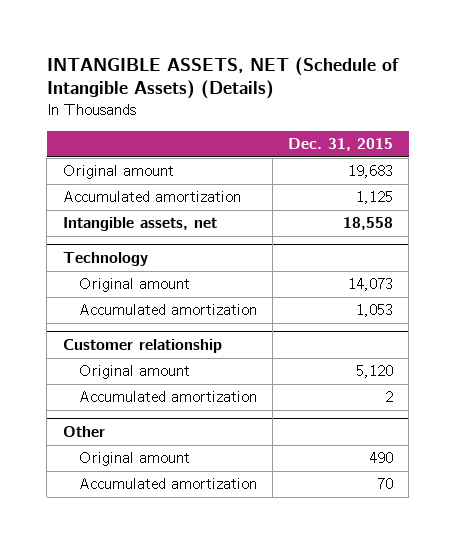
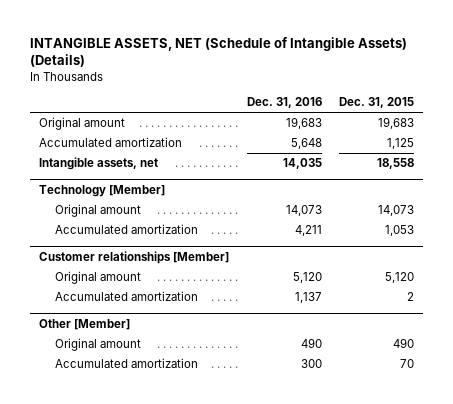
none -> [246,97,322,109] Dec. 31, 2016
[62,252,148,267] Technology -> [38,184,165,197] Technology [Member]
[62,339,222,354] Customer relationship -> [38,250,229,264] Customer relationships [Member]
[62,426,105,438] Other -> [38,318,130,330] Other [Member]

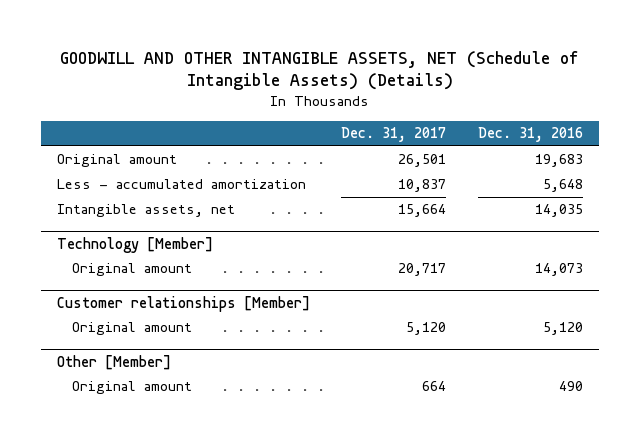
[29,36,407,68] INTANGIBLE ASSETS, NET (Schedule of Intangible Assets) (Details) -> [59,50,579,91] GOODWILL AND OTHER INTANGIBLE ASSETS, NET (Schedule of Intangible Assets) (Details)
[339,97,415,109] Dec. 31, 2015 -> none
none -> [341,127,447,143] Dec. 31, 2017
[38,137,182,148] Accumulated amortization -> [56,179,306,190] Less - accumulated amortization
[55,224,199,235] Accumulated amortization -> none
[55,291,199,302] Accumulated amortization -> none
[55,358,199,369] Accumulated amortization -> none

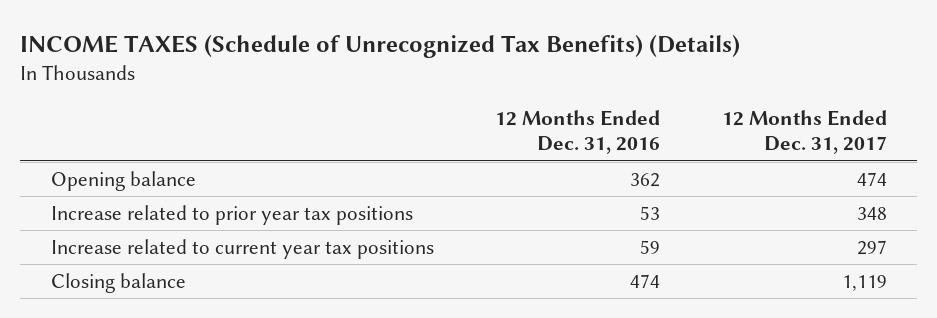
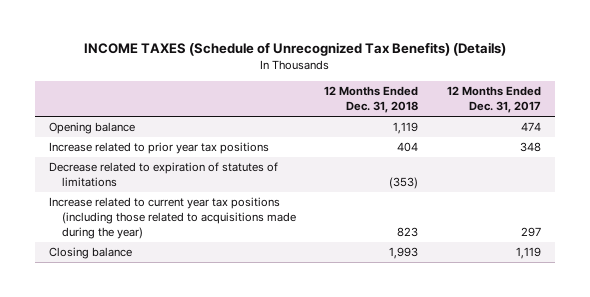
[495,109,661,155] 12 Months Ended Dec. 31, 2016 -> none
none -> [324,86,419,114] 12 Months Ended Dec. 31, 2018
none -> [49,162,279,188] Decrease related to expiration of statutes of limitations
[50,238,434,259] Increase related to current year tax positions -> [49,197,296,240] Increase related to current year tax positions (including those related to acquisitions made during the year)

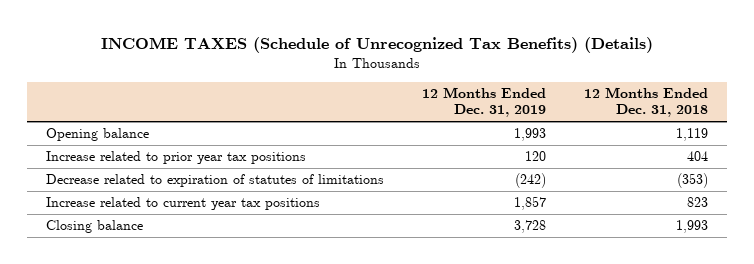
[446,86,541,114] 12 Months Ended Dec. 31, 2017 -> none
none -> [422,87,547,118] 12 Months Ended Dec. 31, 2019
[49,197,296,240] Increase related to current year tax positions (including those related to acquisitions made during the year) -> [46,197,321,211] Increase related to current year tax positions

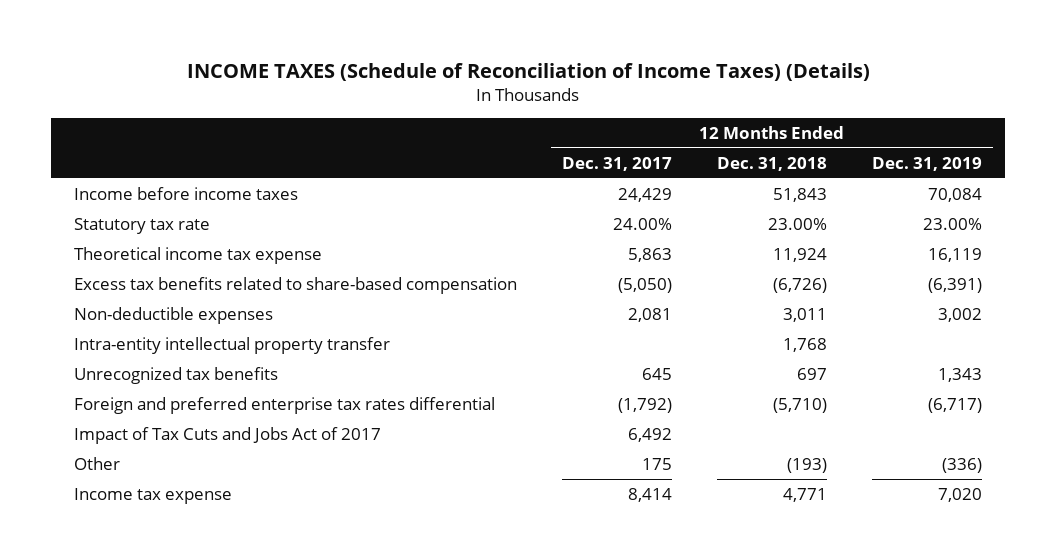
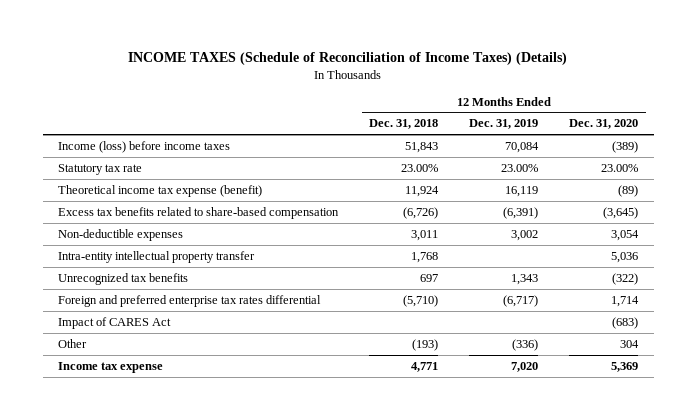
[561,156,672,171] Dec. 31, 2017 -> none
none -> [569,119,639,130] Dec. 31, 2020
[73,187,298,201] Income before income taxes -> [58,140,231,153] Income (loss) before income taxes
[73,247,322,265] Theoretical income tax expense -> [58,184,263,197] Theoretical income tax expense (benefit)
[73,427,381,445] Impact of Tax Cuts and Jobs Act of 2017 -> [58,316,172,329] Impact of CARES Act

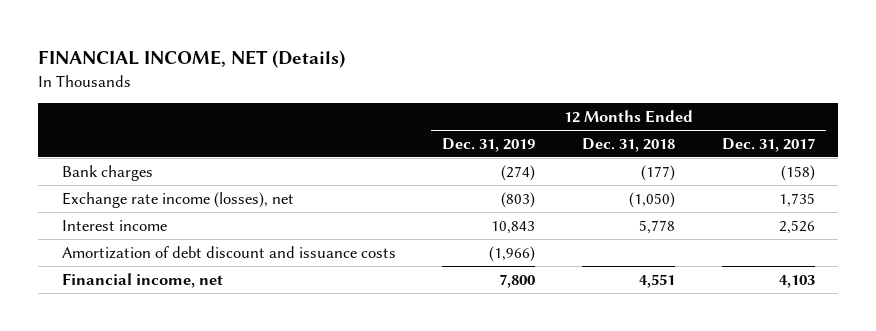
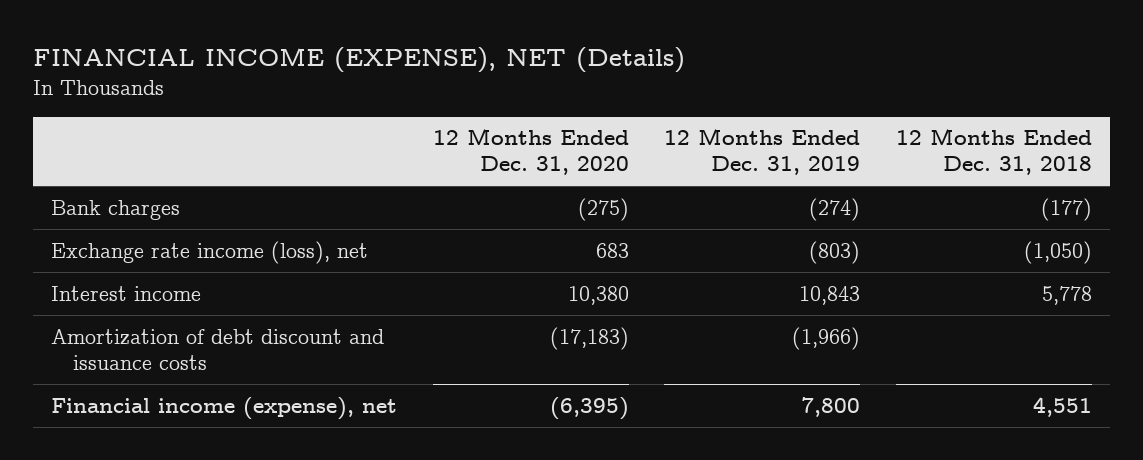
[38,50,346,69] FINANCIAL INCOME, NET (Details) -> [33,47,686,74] FINANCIAL INCOME (EXPENSE), NET (Details)
[721,137,815,152] Dec. 31, 2017 -> none
none -> [432,128,629,176] 12 Months Ended Dec. 31, 2020
[61,191,294,208] Exchange rate income (losses), net -> [51,240,369,264] Exchange rate income (loss), net
[61,272,223,288] Financial income, net -> [51,396,398,420] Financial income (expense), net

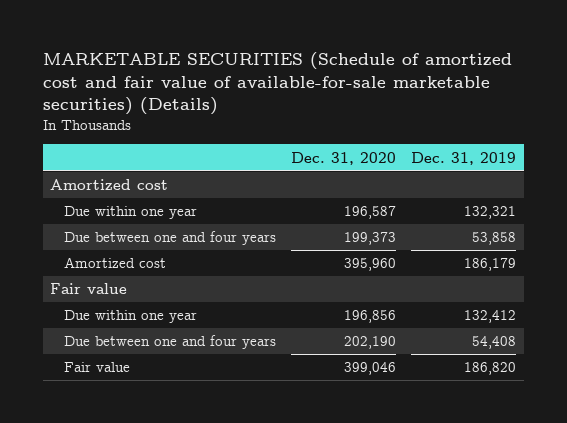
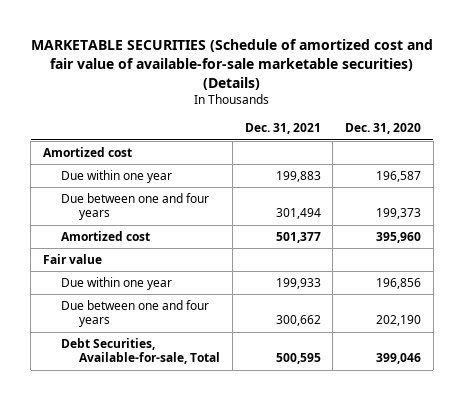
[411,151,517,165] Dec. 31, 2019 -> none
none -> [244,123,321,135] Dec. 31, 2021
[63,362,130,373] Fair value -> [61,338,221,365] Debt Securities, Available-for-sale, Total

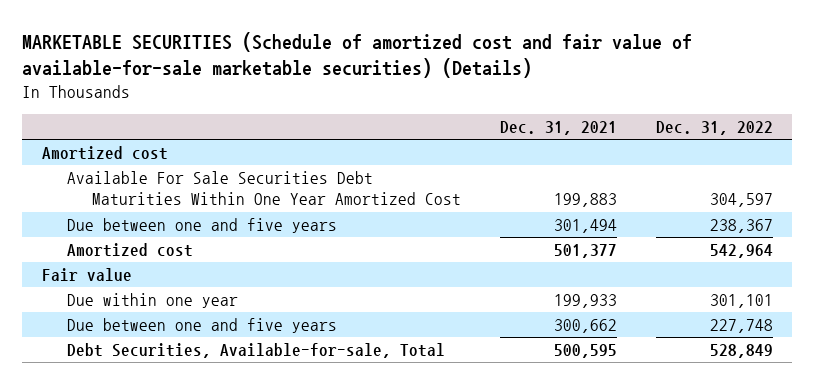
[345,123,422,135] Dec. 31, 2020 -> none
none -> [655,120,773,135] Dec. 31, 2022
[61,170,173,184] Due within one year -> [66,171,462,206] Available For Sale Securities Debt Maturities Within One Year Amortized Cost
[61,193,210,221] Due between one and four years -> [66,218,337,234] Due between one and five years
[61,300,210,328] Due between one and four years -> [66,318,337,334] Due between one and five years

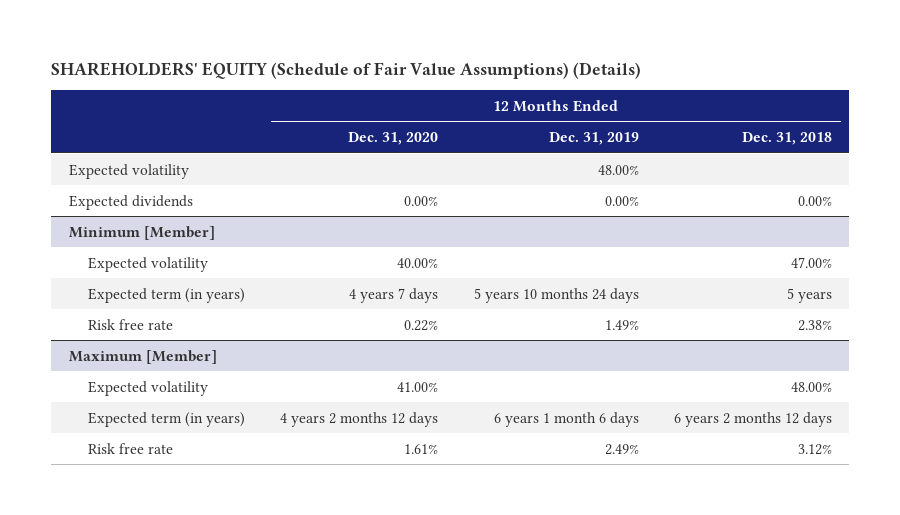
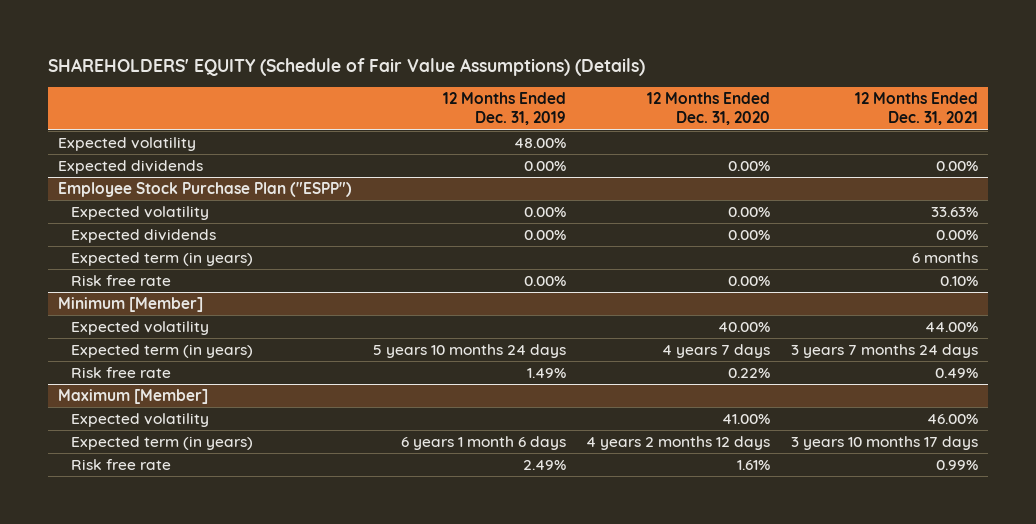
[741,131,832,145] Dec. 31, 2018 -> none
none -> [855,92,979,126] 12 Months Ended Dec. 31, 2021
none -> [58,182,353,198] Employee Stock Purchase Plan ("ESPP")
none -> [70,206,209,221] Expected volatility
none -> [70,229,216,244] Expected dividends
none -> [70,252,253,267] Expected term (in years)
none -> [70,275,171,287] Risk free rate

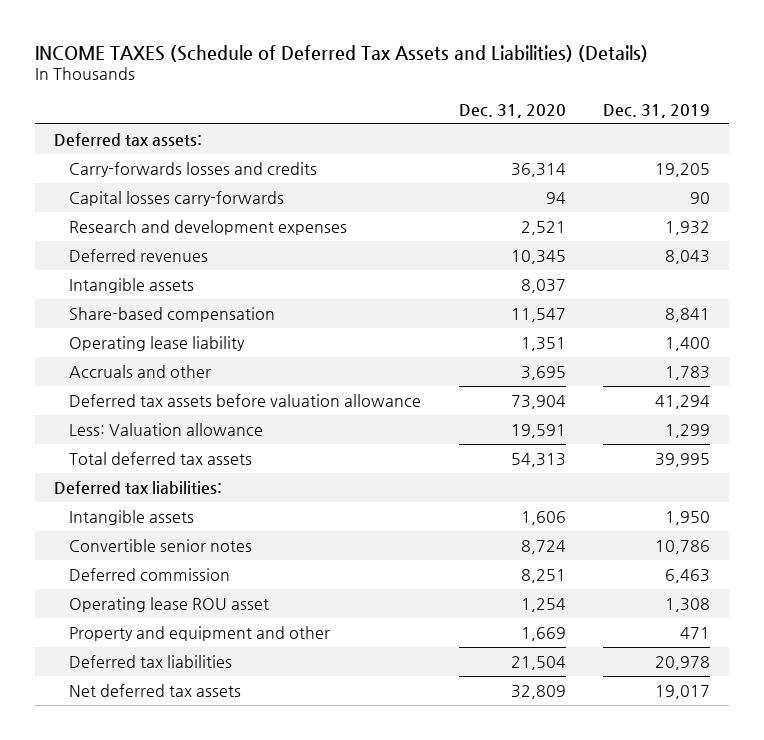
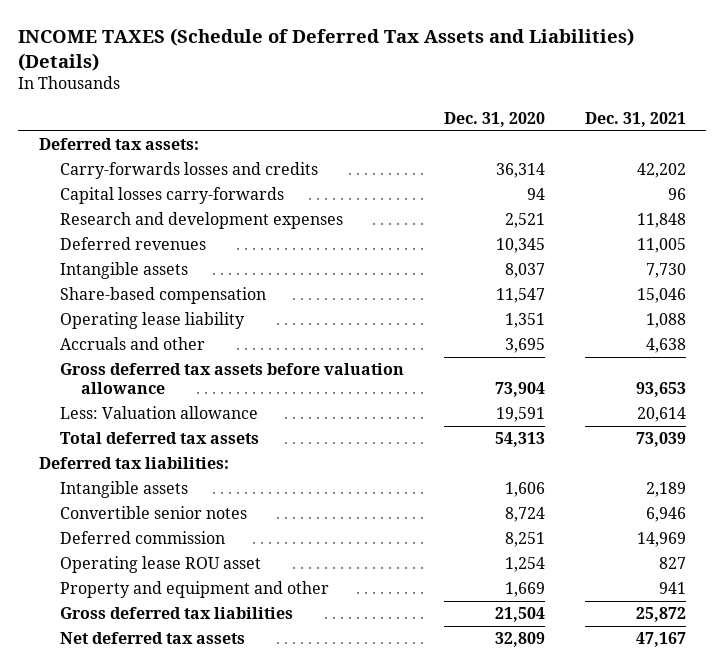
[603,103,711,118] Dec. 31, 2019 -> none
none -> [585,111,687,127] Dec. 31, 2021
[69,393,422,407] Deferred tax assets before valuation allowance -> [59,363,404,394] Gross deferred tax assets before valuation allowance
[69,654,233,668] Deferred tax liabilities -> [59,607,293,620] Gross deferred tax liabilities

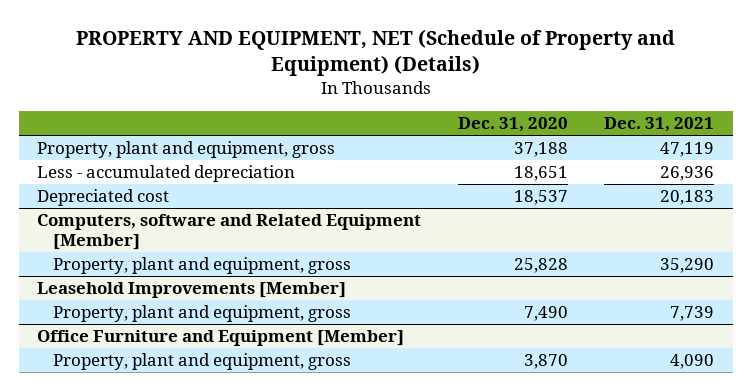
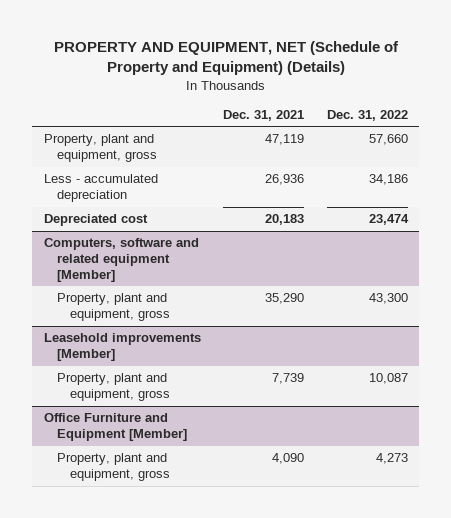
[457,117,568,133] Dec. 31, 2020 -> none
none -> [326,109,408,121] Dec. 31, 2022
[37,214,422,250] Computers, software and Related Equipment [Member] -> [43,238,199,283] Computers, software and related equipment [Member]
[37,282,347,299] Leasehold Improvements [Member] -> [43,333,201,362] Leasehold improvements [Member]

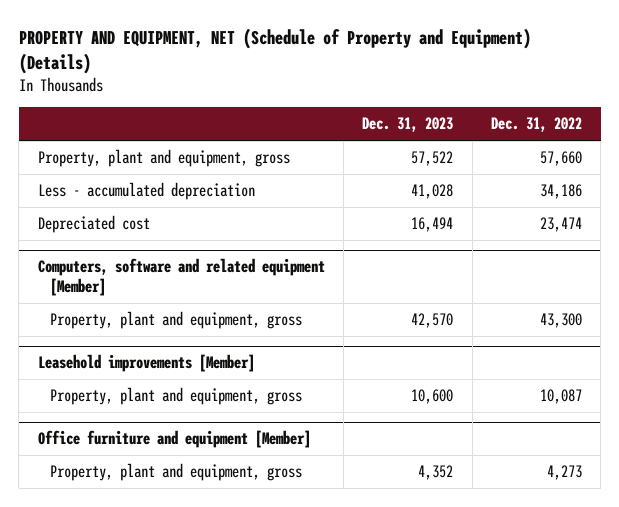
[223,109,305,121] Dec. 31, 2021 -> none
none -> [362,117,454,133] Dec. 31, 2023
[43,413,187,442] Office Furniture and Equipment [Member] -> [37,430,311,449] Office furniture and equipment [Member]

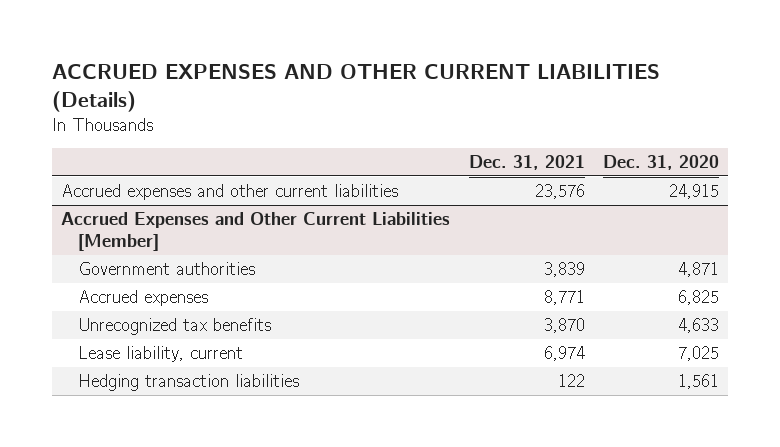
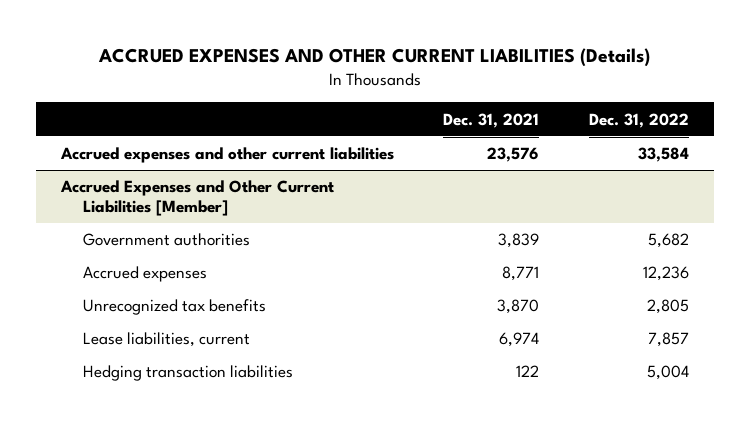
[602,155,719,171] Dec. 31, 2020 -> none
none -> [588,112,689,128] Dec. 31, 2022
[77,345,243,362] Lease liability, current -> [83,332,251,348] Lease liabilities, current

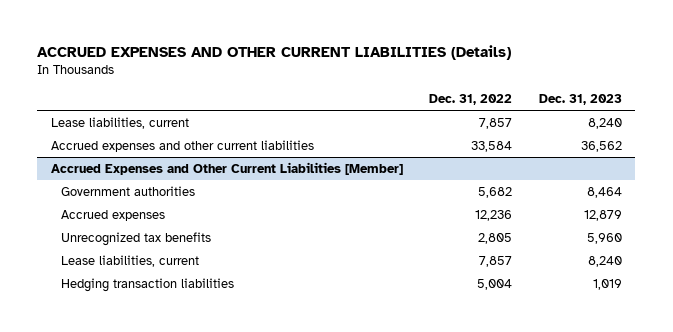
[443,112,540,128] Dec. 31, 2021 -> none
none -> [539,93,623,105] Dec. 31, 2023
none -> [50,116,189,129] Lease liabilities, current

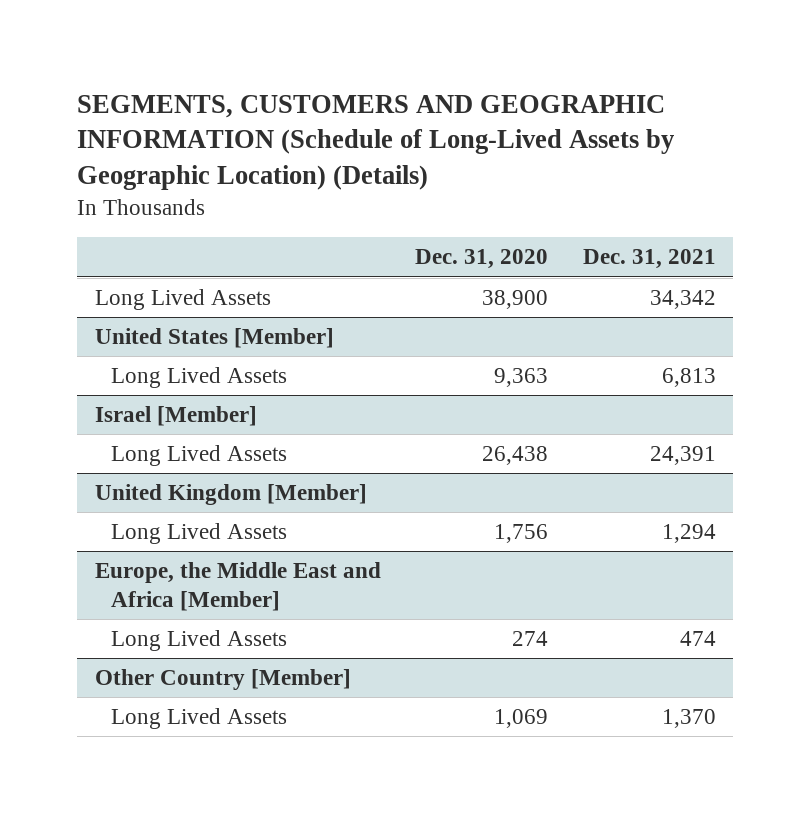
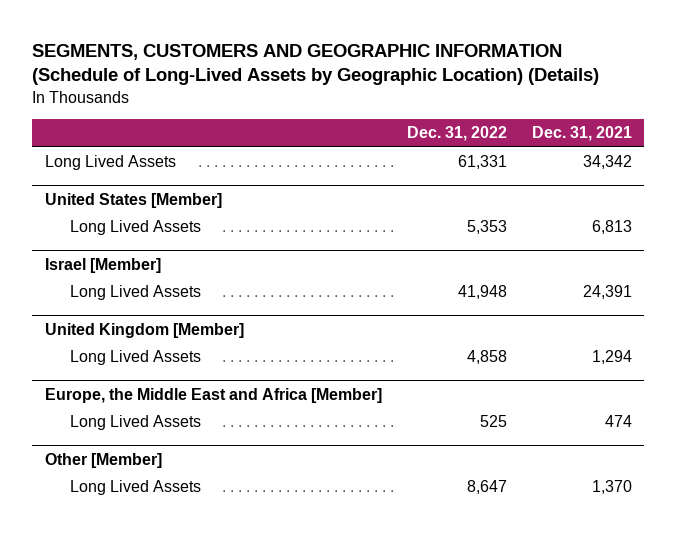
[415,249,549,270] Dec. 31, 2020 -> none
none -> [406,126,507,142] Dec. 31, 2022
[94,669,351,691] Other Country [Member] -> [44,452,162,468] Other [Member]

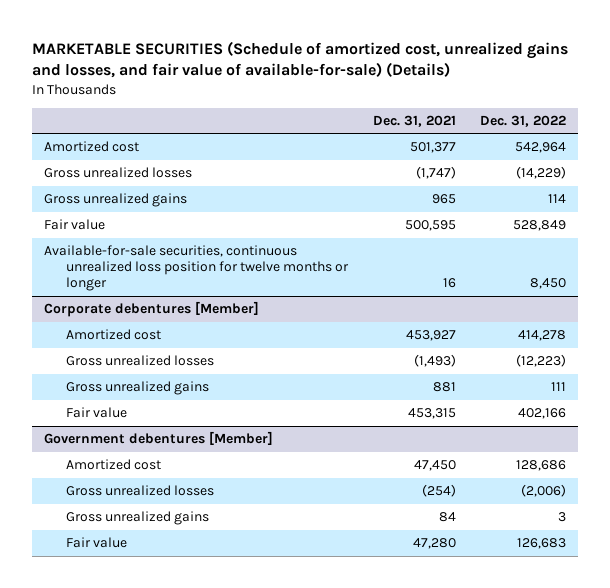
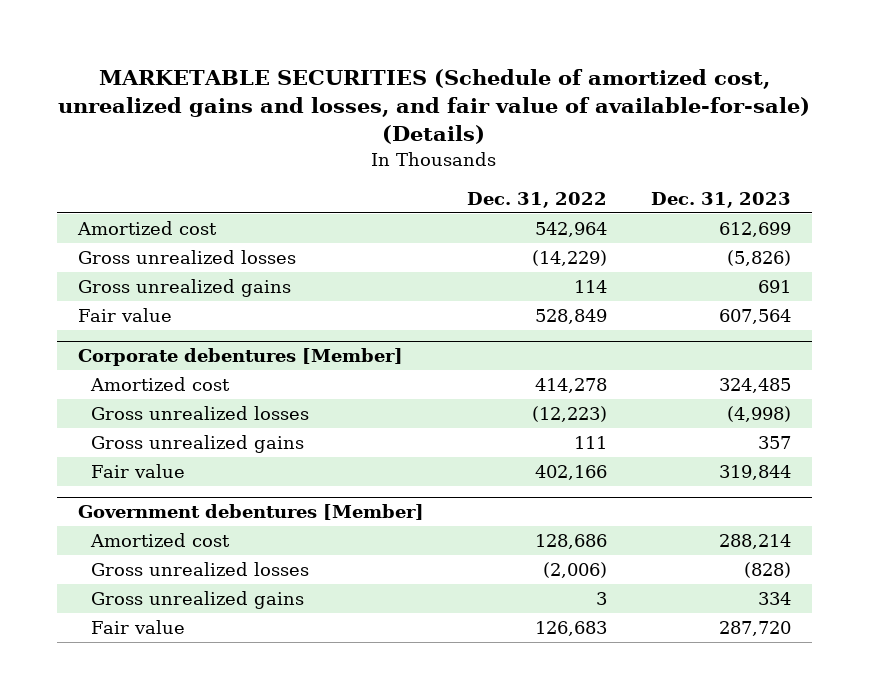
[372,114,456,127] Dec. 31, 2021 -> none
none -> [650,191,791,208] Dec. 31, 2023
[44,245,350,292] Available-for-sale securities, continuous unrealized loss position for twelve months or longer -> none

